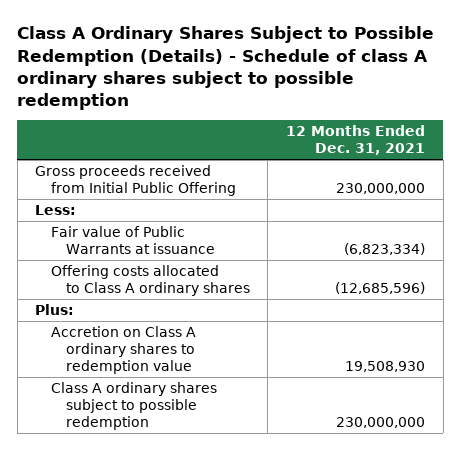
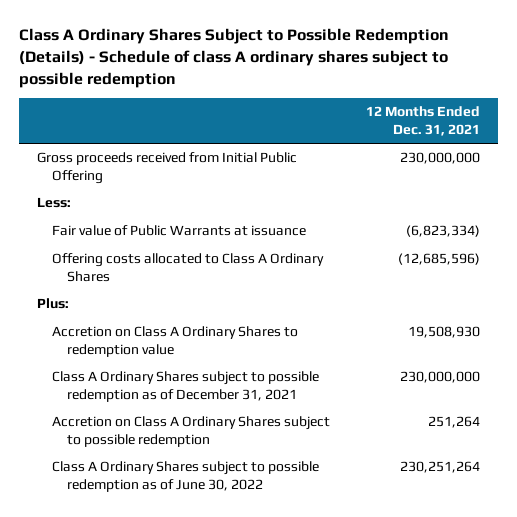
[50,265,250,297] Offering costs allocated to Class A ordinary shares -> [51,253,324,283] Offering costs allocated to Class A Ordinary Shares
[50,326,196,375] Accretion on Class A ordinary shares to redemption value -> [51,326,298,358] Accretion on Class A Ordinary Shares to redemption value
[50,382,217,431] Class A ordinary shares subject to possible redemption -> [51,371,319,403] Class A Ordinary Shares subject to possible redemption as of December 31, 2021
none -> [51,416,330,448] Accretion on Class A Ordinary Shares subject to possible redemption
none -> [51,461,319,493] Class A Ordinary Shares subject to possible redemption as of June 30, 2022

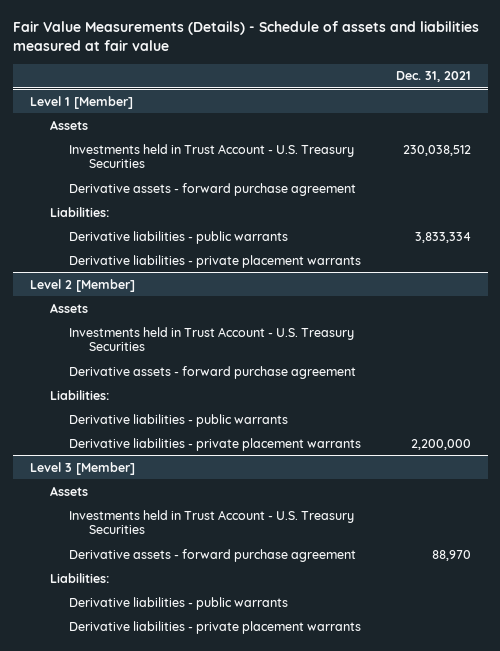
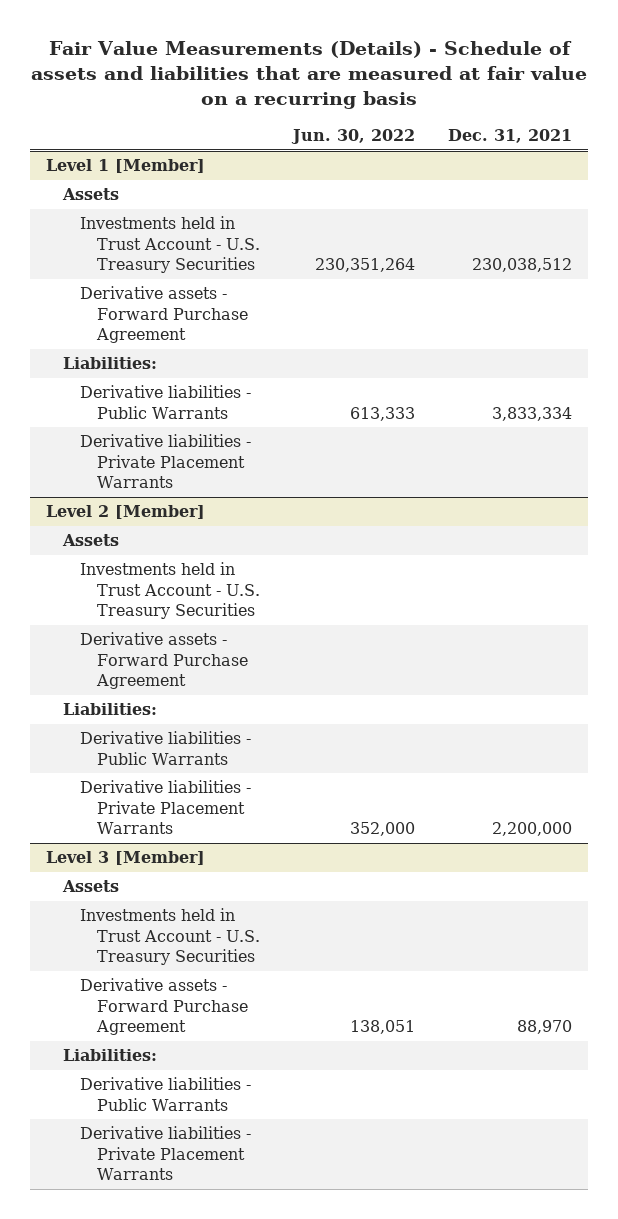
[12,20,479,52] Fair Value Measurements (Details) - Schedule of assets and liabilities measured at fair value -> [30,40,587,109] Fair Value Measurements (Details) - Schedule of assets and liabilities that are measured at fair value on a recurring basis
none -> [290,129,415,145] Jun. 30, 2022
[69,182,357,196] Derivative assets - forward purchase agreement -> [80,286,249,343] Derivative assets - Forward Purchase Agreement
[69,230,289,244] Derivative liabilities - public warrants -> [80,385,252,419] Derivative liabilities - Public Warrants
[69,254,362,268] Derivative liabilities - private placement warrants -> [80,434,252,488] Derivative liabilities - Private Placement Warrants
[69,365,357,379] Derivative assets - forward purchase agreement -> [80,632,249,689] Derivative assets - Forward Purchase Agreement
[69,413,289,427] Derivative liabilities - public warrants -> [80,731,252,765] Derivative liabilities - Public Warrants
[69,437,362,451] Derivative liabilities - private placement warrants -> [80,780,252,834] Derivative liabilities - Private Placement Warrants
[69,548,357,562] Derivative assets - forward purchase agreement -> [80,978,249,1035] Derivative assets - Forward Purchase Agreement
[69,596,289,610] Derivative liabilities - public warrants -> [80,1077,252,1111] Derivative liabilities - Public Warrants
[69,620,362,634] Derivative liabilities - private placement warrants -> [80,1126,252,1180] Derivative liabilities - Private Placement Warrants

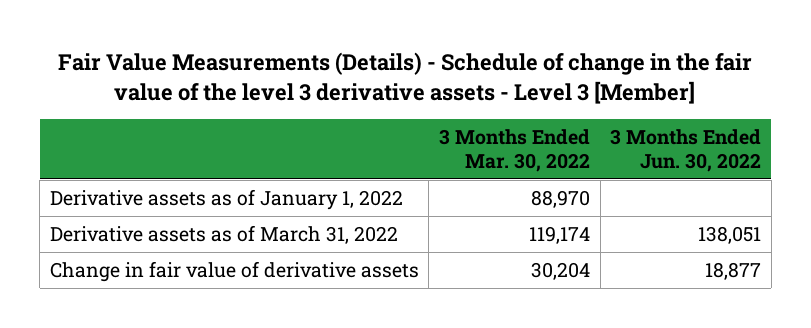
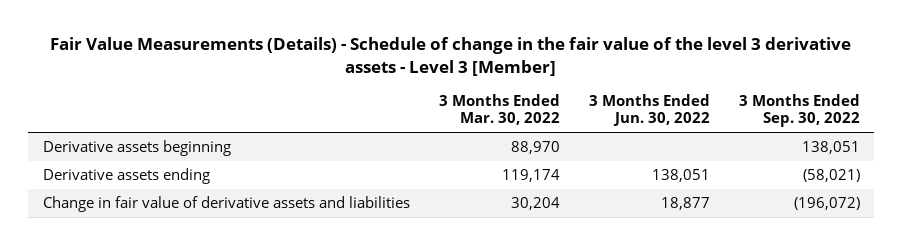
none -> [738,94,860,128] 3 Months Ended Sep. 30, 2022
[49,188,403,210] Derivative assets as of January 1, 2022 -> [42,140,231,157] Derivative assets beginning
[49,224,398,244] Derivative assets as of March 31, 2022 -> [42,168,210,185] Derivative assets ending
[49,260,419,282] Change in fair value of derivative assets -> [42,196,410,213] Change in fair value of derivative assets and liabilities

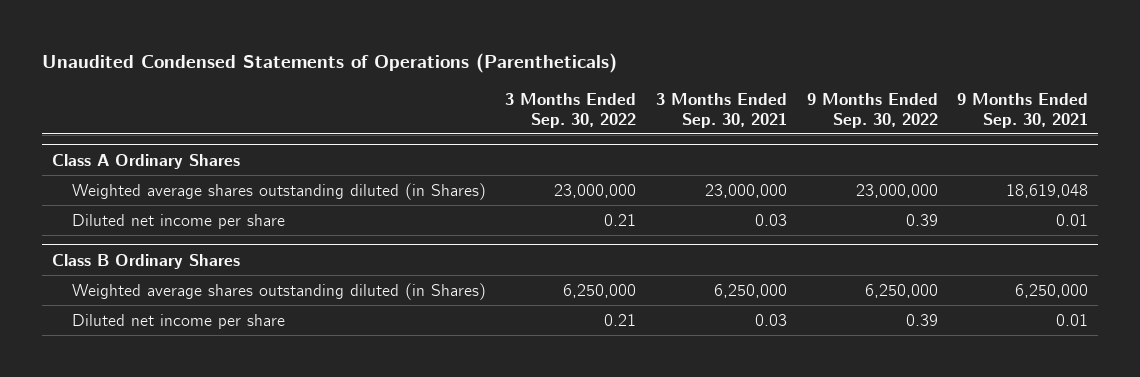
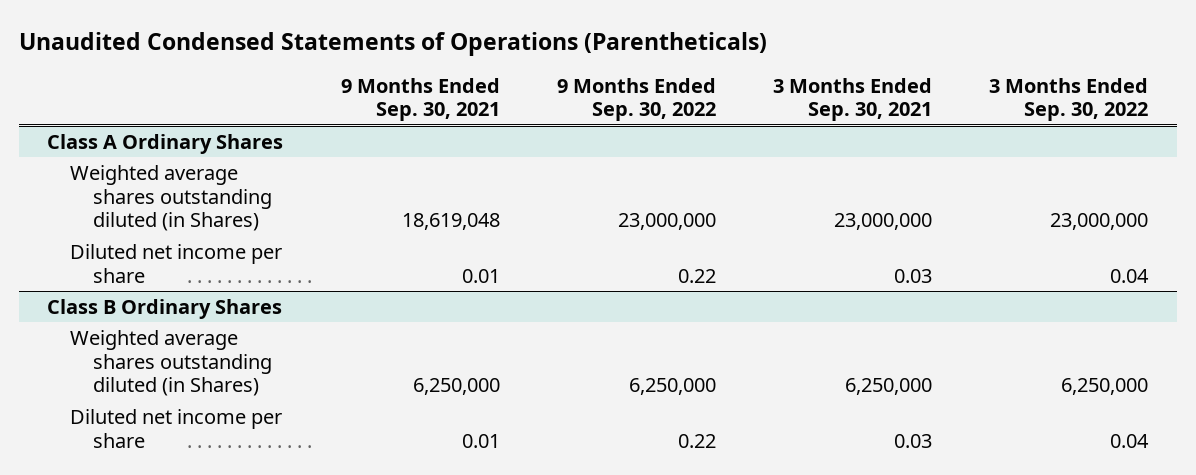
[604,213,637,226] 0.21 -> [1110,268,1150,283] 0.04
[905,213,938,226] 0.39 -> [677,268,716,283] 0.22
[604,313,637,326] 0.21 -> [1110,433,1150,448] 0.04
[905,313,938,326] 0.39 -> [677,433,716,448] 0.22

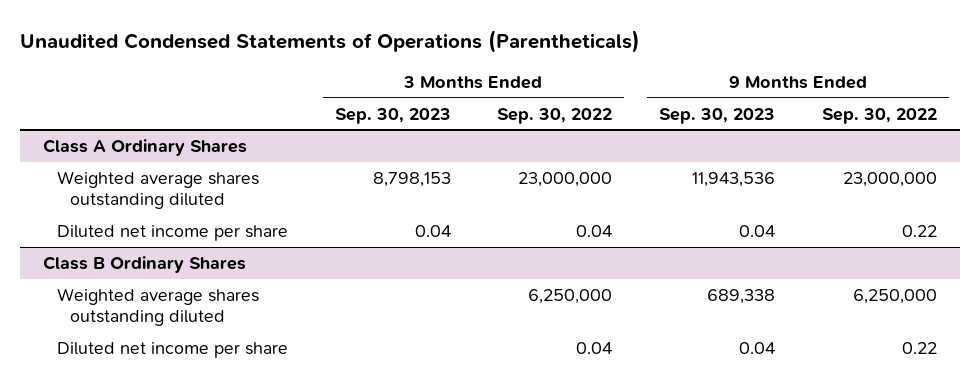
[340,77,500,122] 9 Months Ended Sep. 30, 2021 -> none
[773,77,933,122] 3 Months Ended Sep. 30, 2021 -> none
none -> [334,107,451,124] Sep. 30, 2023
none -> [659,107,776,124] Sep. 30, 2023
[70,164,272,232] Weighted average shares outstanding diluted (in Shares) -> [56,170,259,209] Weighted average shares outstanding diluted
[70,329,272,397] Weighted average shares outstanding diluted (in Shares) -> [56,287,259,326] Weighted average shares outstanding diluted

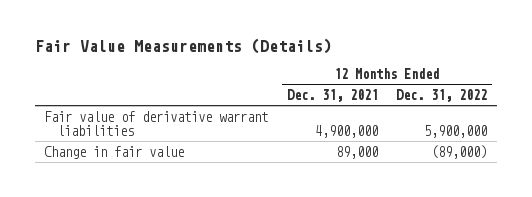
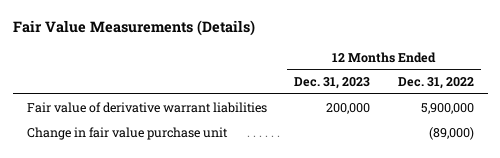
[286,89,378,103] Dec. 31, 2021 -> none
none -> [294,77,371,90] Dec. 31, 2023
[44,145,185,159] Change in fair value -> [26,126,228,140] Change in fair value purchase unit

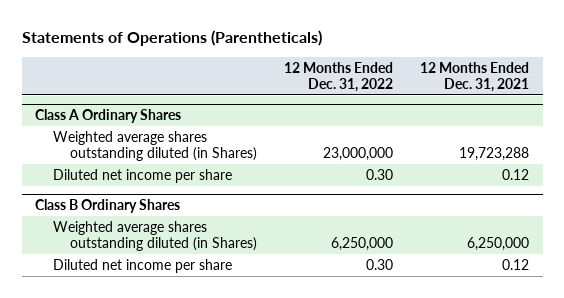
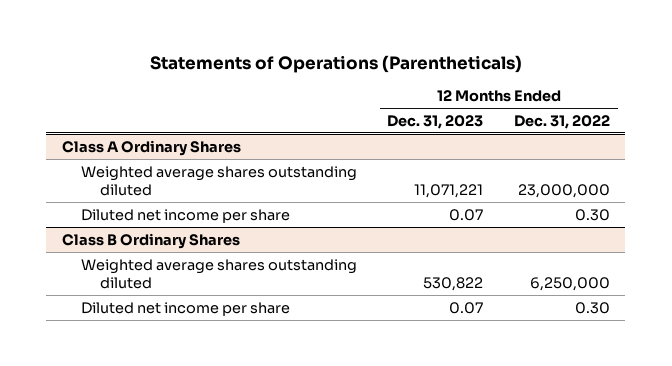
[420,61,530,93] 12 Months Ended Dec. 31, 2021 -> none
none -> [387,114,484,129] Dec. 31, 2023
[52,130,258,162] Weighted average shares outstanding diluted (in Shares) -> [80,165,357,197] Weighted average shares outstanding diluted
[52,220,258,252] Weighted average shares outstanding diluted (in Shares) -> [80,258,357,290] Weighted average shares outstanding diluted

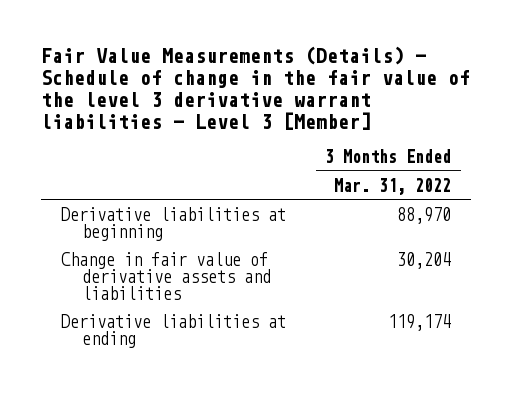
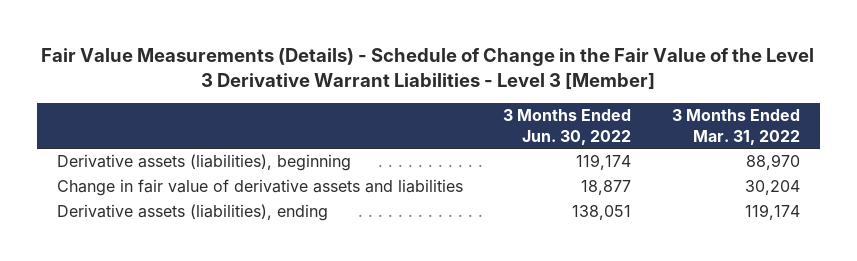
[40,45,470,130] Fair Value Measurements (Details) - Schedule of change in the fair value of the level 3 derivative warrant liabilities - Level 3 [Member] -> [41,47,815,90] Fair Value Measurements (Details) - Schedule of Change in the Fair Value of the Level 3 Derivative Warrant Liabilities - Level 3 [Member]
none -> [503,109,632,145] 3 Months Ended Jun. 30, 2022
[60,206,286,241] Derivative liabilities at beginning -> [56,154,351,172] Derivative assets (liabilities), beginning
[60,313,286,348] Derivative liabilities at ending -> [56,204,328,222] Derivative assets (liabilities), ending

